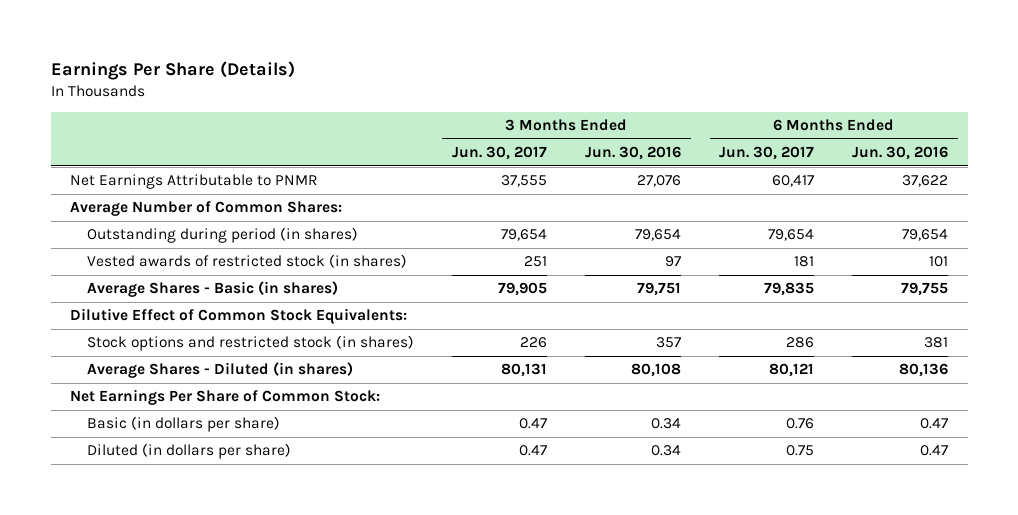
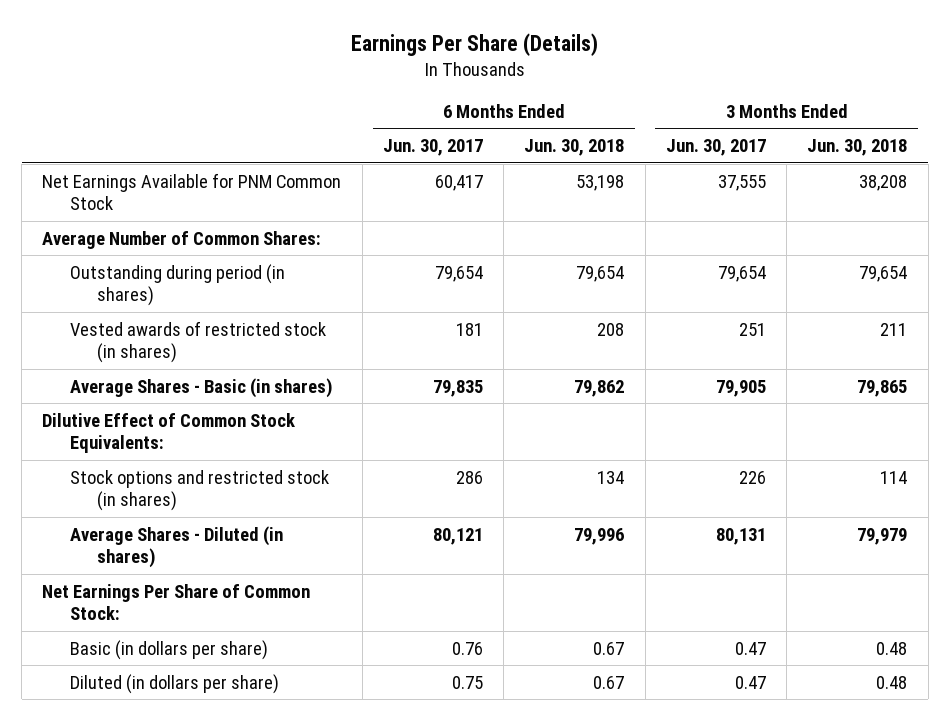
[584,146,681,161] Jun. 30, 2016 -> none
[852,146,949,161] Jun. 30, 2016 -> none
none -> [524,139,625,157] Jun. 30, 2018
none -> [807,139,908,157] Jun. 30, 2018
[69,174,318,190] Net Earnings Attributable to PNMR -> [42,172,342,211] Net Earnings Available for PNM Common Stock

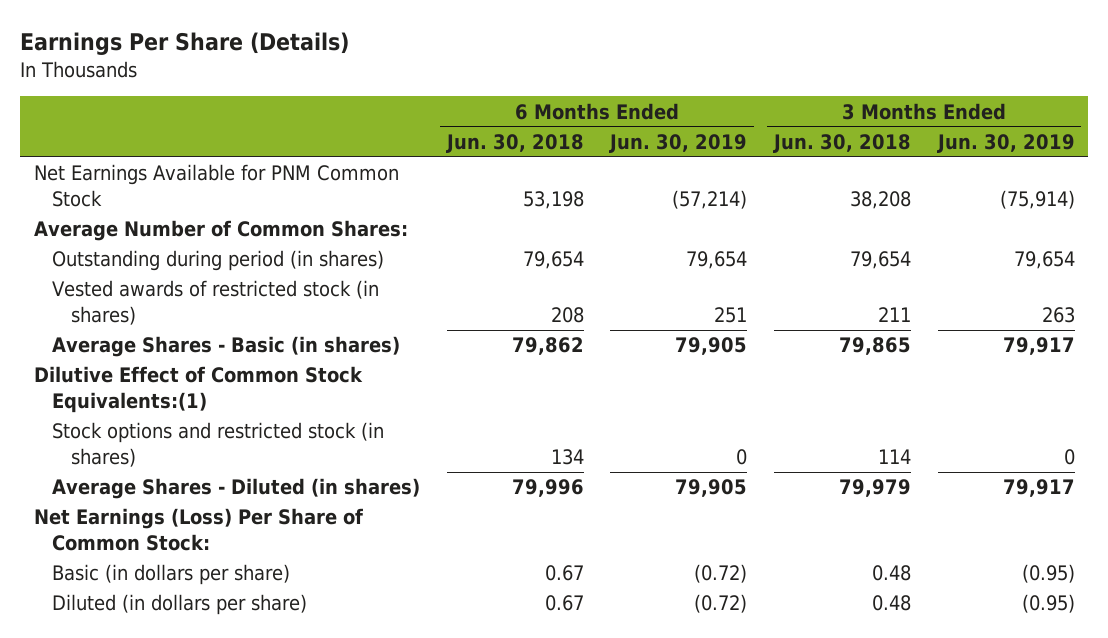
[382,139,483,157] Jun. 30, 2017 -> none
[665,139,766,157] Jun. 30, 2017 -> none
none -> [609,133,748,153] Jun. 30, 2019
none -> [936,133,1075,153] Jun. 30, 2019
[42,412,296,454] Dilutive Effect of Common Stock Equivalents: -> [33,366,363,413] Dilutive Effect of Common Stock Equivalents:(1)
[42,583,311,621] Net Earnings Per Share of Common Stock: -> [33,508,363,551] Net Earnings (Loss) Per Share of Common Stock:

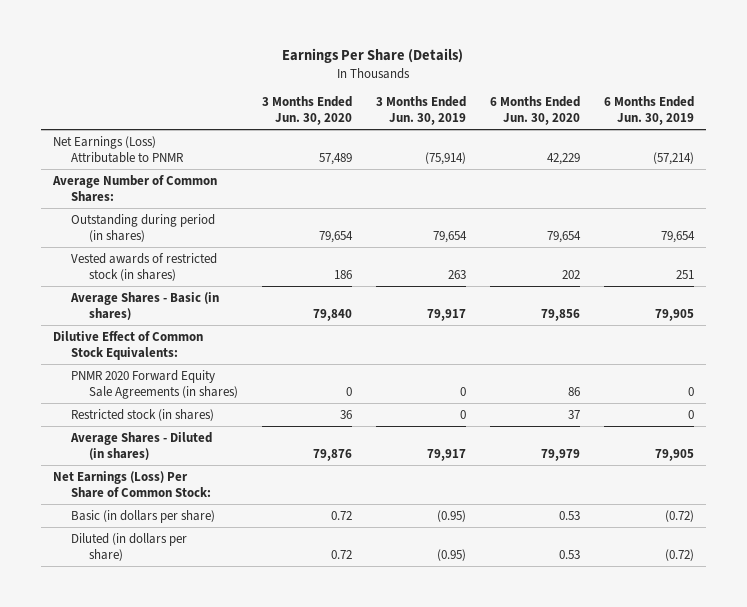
[445,133,584,153] Jun. 30, 2018 -> none
[772,133,911,153] Jun. 30, 2018 -> none
none -> [261,95,352,126] 3 Months Ended Jun. 30, 2020
none -> [490,95,581,126] 6 Months Ended Jun. 30, 2020
[33,164,399,207] Net Earnings Available for PNM Common Stock -> [52,135,184,163] Net Earnings (Loss) Attributable to PNMR
[33,366,363,413] Dilutive Effect of Common Stock Equivalents:(1) -> [52,330,203,360] Dilutive Effect of Common Stock Equivalents:
none -> [70,369,238,399] PNMR 2020 Forward Equity Sale Agreements (in shares)
[52,422,385,467] Stock options and restricted stock (in shares) -> [70,408,214,421] Restricted stock (in shares)

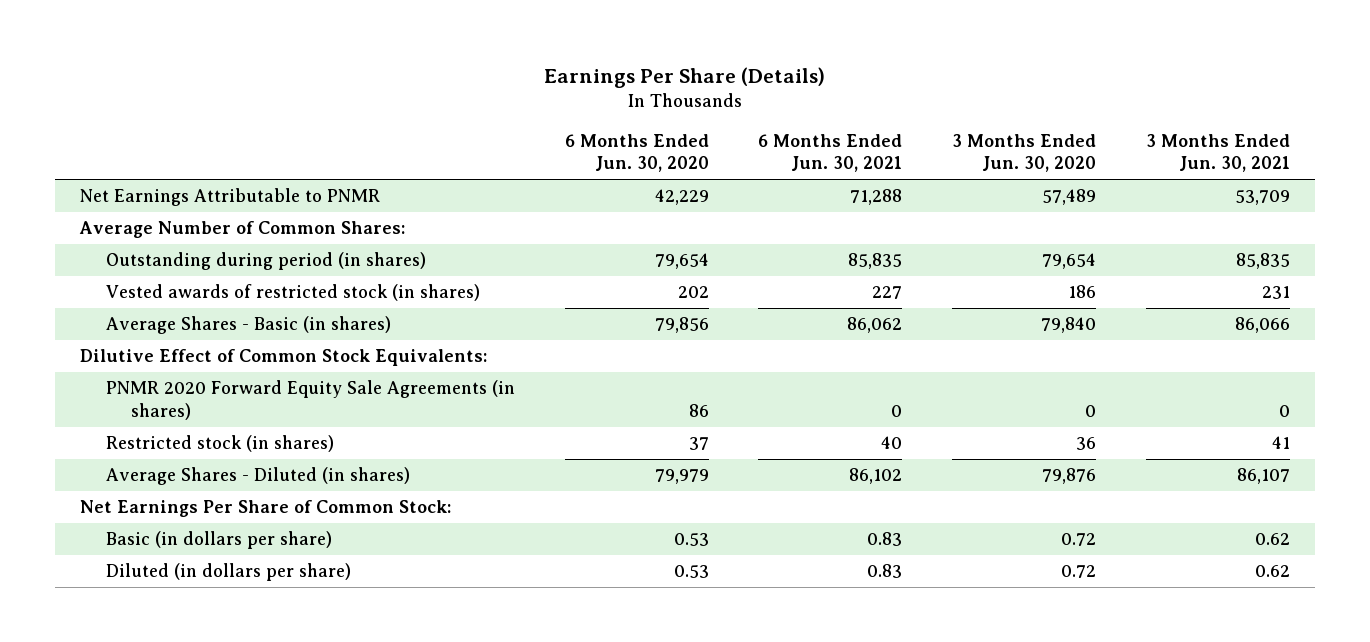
[376,95,467,126] 3 Months Ended Jun. 30, 2019 -> none
[604,95,695,126] 6 Months Ended Jun. 30, 2019 -> none
none -> [758,133,903,173] 6 Months Ended Jun. 30, 2021
none -> [1146,133,1291,173] 3 Months Ended Jun. 30, 2021
[52,135,184,163] Net Earnings (Loss) Attributable to PNMR -> [80,188,381,207] Net Earnings Attributable to PNMR
[52,470,211,498] Net Earnings (Loss) Per Share of Common Stock: -> [80,500,452,518] Net Earnings Per Share of Common Stock:

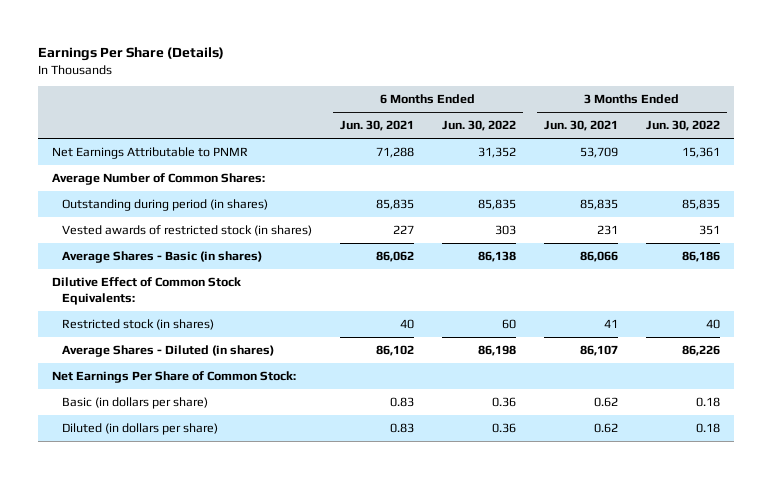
[564,133,709,173] 6 Months Ended Jun. 30, 2020 -> none
[952,133,1097,173] 3 Months Ended Jun. 30, 2020 -> none
none -> [441,120,516,132] Jun. 30, 2022
none -> [646,120,721,132] Jun. 30, 2022
[105,380,515,420] PNMR 2020 Forward Equity Sale Agreements (in shares) -> none

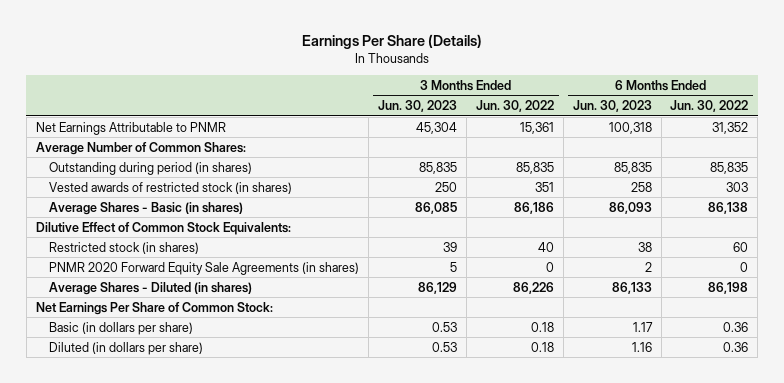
[339,120,414,132] Jun. 30, 2021 -> none
[543,120,618,132] Jun. 30, 2021 -> none
none -> [378,100,458,113] Jun. 30, 2023
none -> [572,100,652,113] Jun. 30, 2023
none -> [49,261,360,275] PNMR 2020 Forward Equity Sale Agreements (in shares)

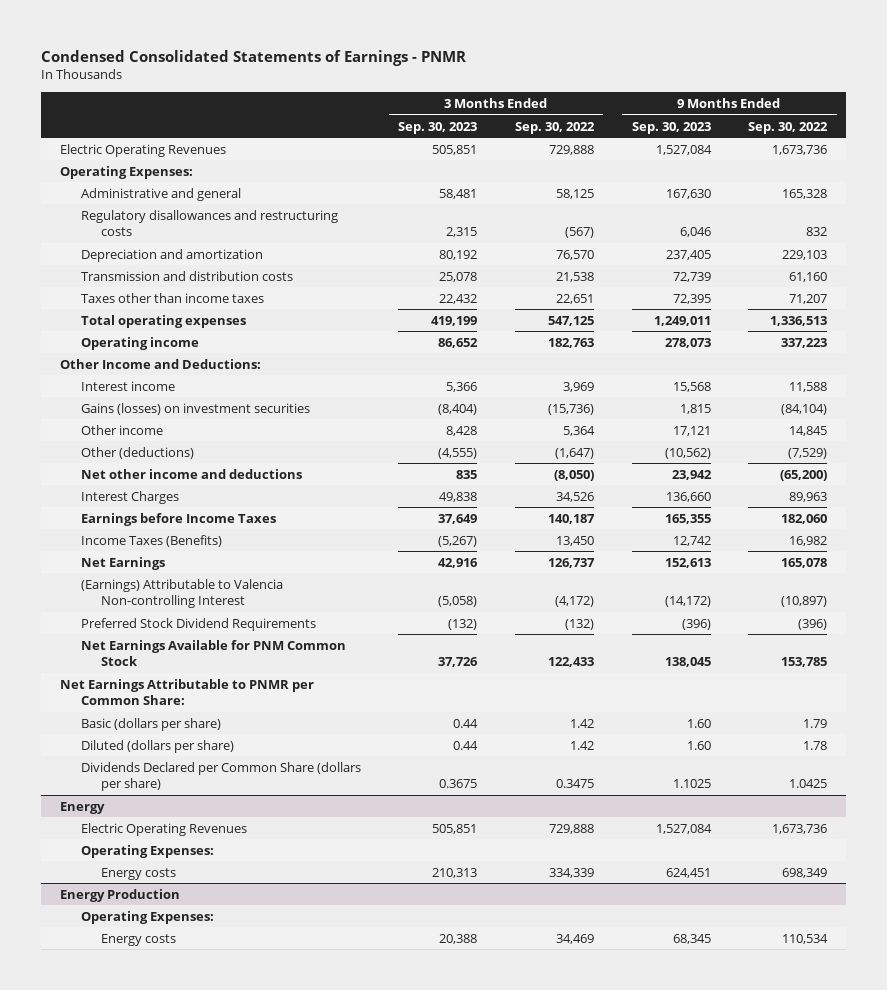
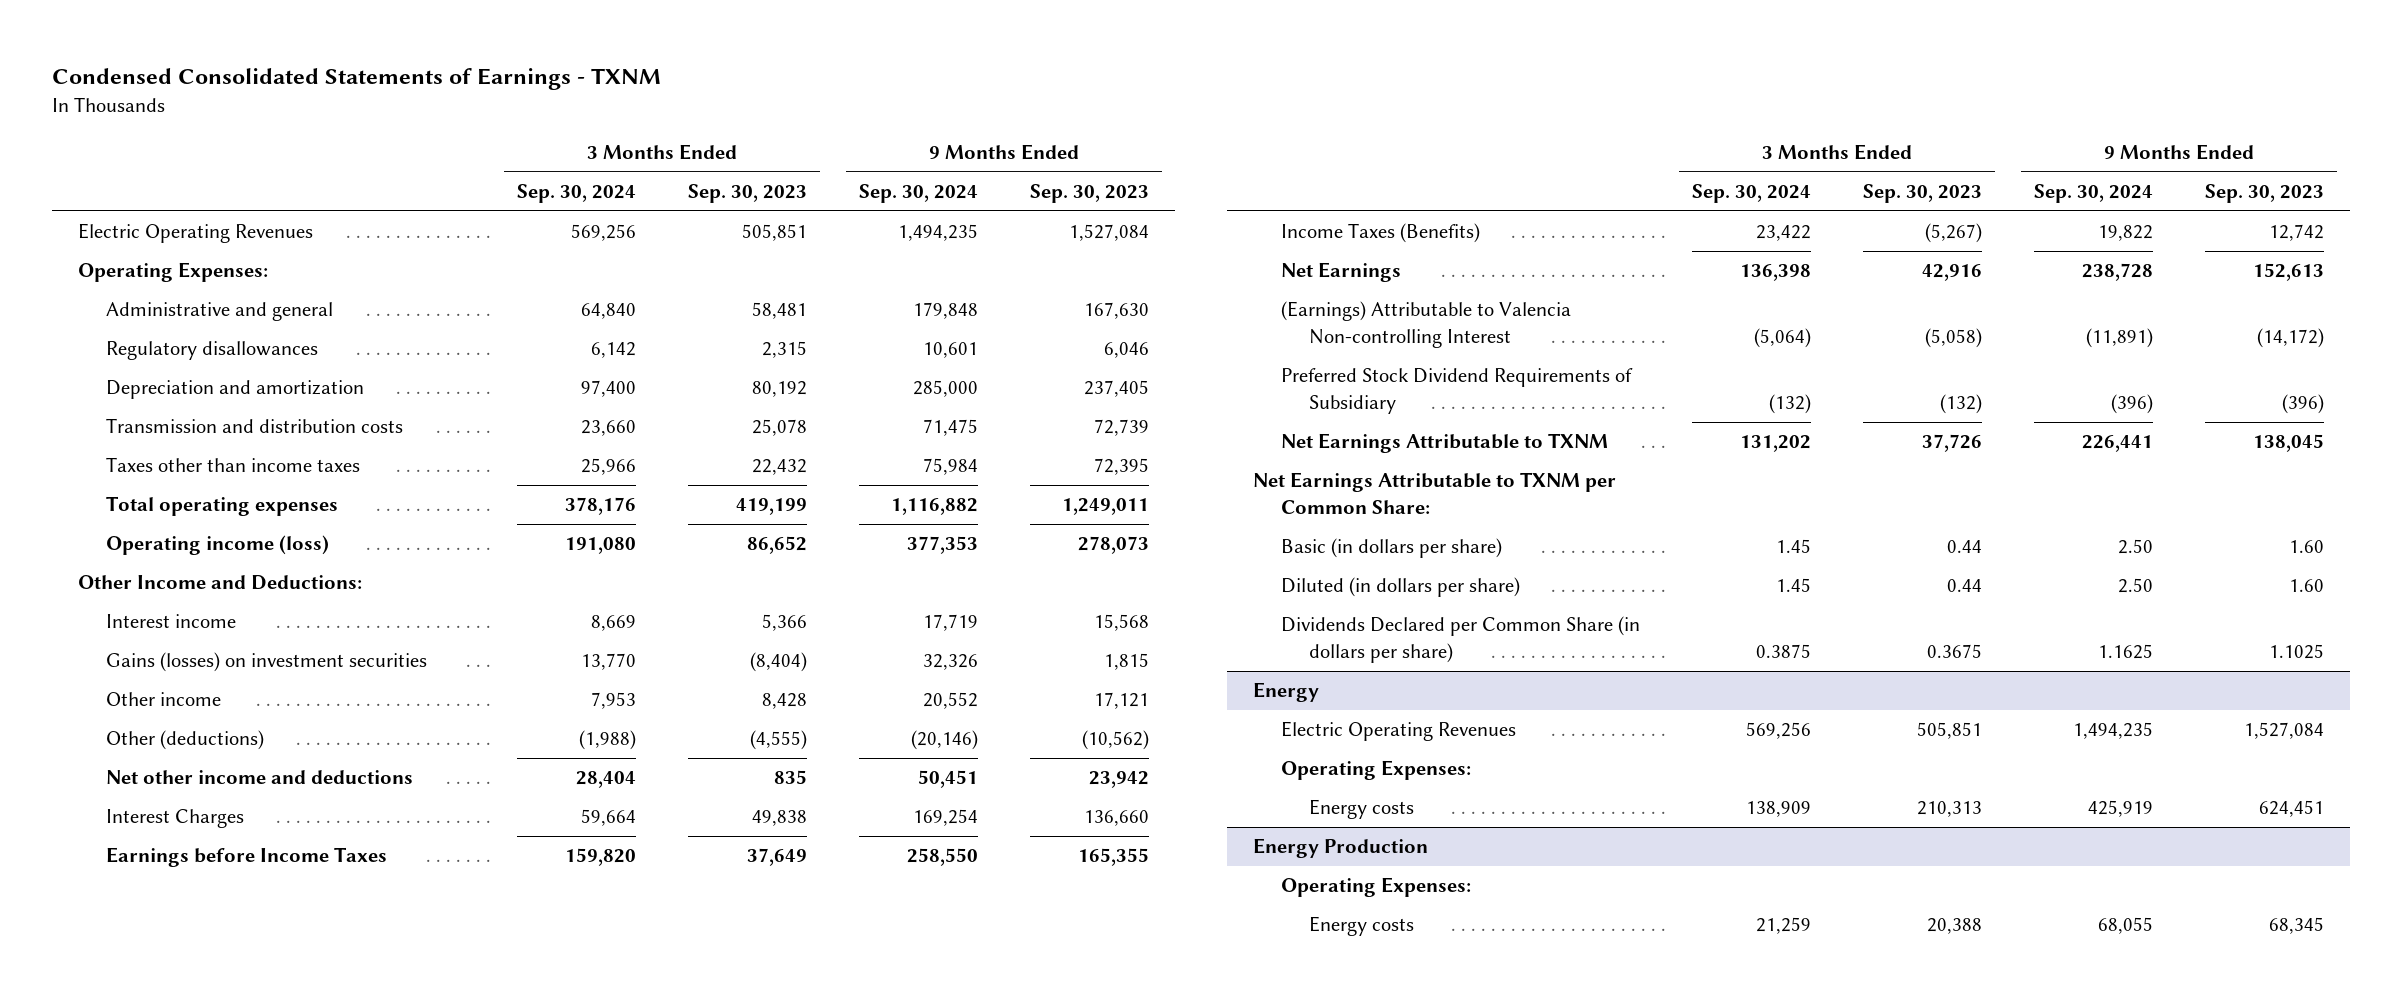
[41,49,467,66] Condensed Consolidated Statements of Earnings - PNMR -> [52,68,662,91] Condensed Consolidated Statements of Earnings - TXNM
[514,121,595,134] Sep. 30, 2022 -> none
[748,121,829,134] Sep. 30, 2022 -> none
none -> [517,183,637,203] Sep. 30, 2024
none -> [859,183,979,203] Sep. 30, 2024
[80,209,338,237] Regulatory disallowances and restructuring costs -> [106,341,319,361] Regulatory disallowances
[80,336,199,350] Operating income -> [106,535,330,556] Operating income (loss)
[80,617,316,631] Preferred Stock Dividend Requirements -> [1280,368,1633,414] Preferred Stock Dividend Requirements of Subsidiary
[80,639,346,667] Net Earnings Available for PNM Common Stock -> [1280,433,1608,454] Net Earnings Attributable to TXNM
[60,678,315,706] Net Earnings Attributable to PNMR per Common Share: -> [1252,472,1616,514] Net Earnings Attributable to TXNM per Common Share:
[80,717,221,731] Basic (dollars per share) -> [1280,538,1502,559] Basic (in dollars per share)
[80,739,234,753] Diluted (dollars per share) -> [1280,577,1520,598] Diluted (in dollars per share)
[80,761,361,792] Dividends Declared per Common Share (dollars per share) -> [1280,616,1640,663] Dividends Declared per Common Share (in dollars per share)

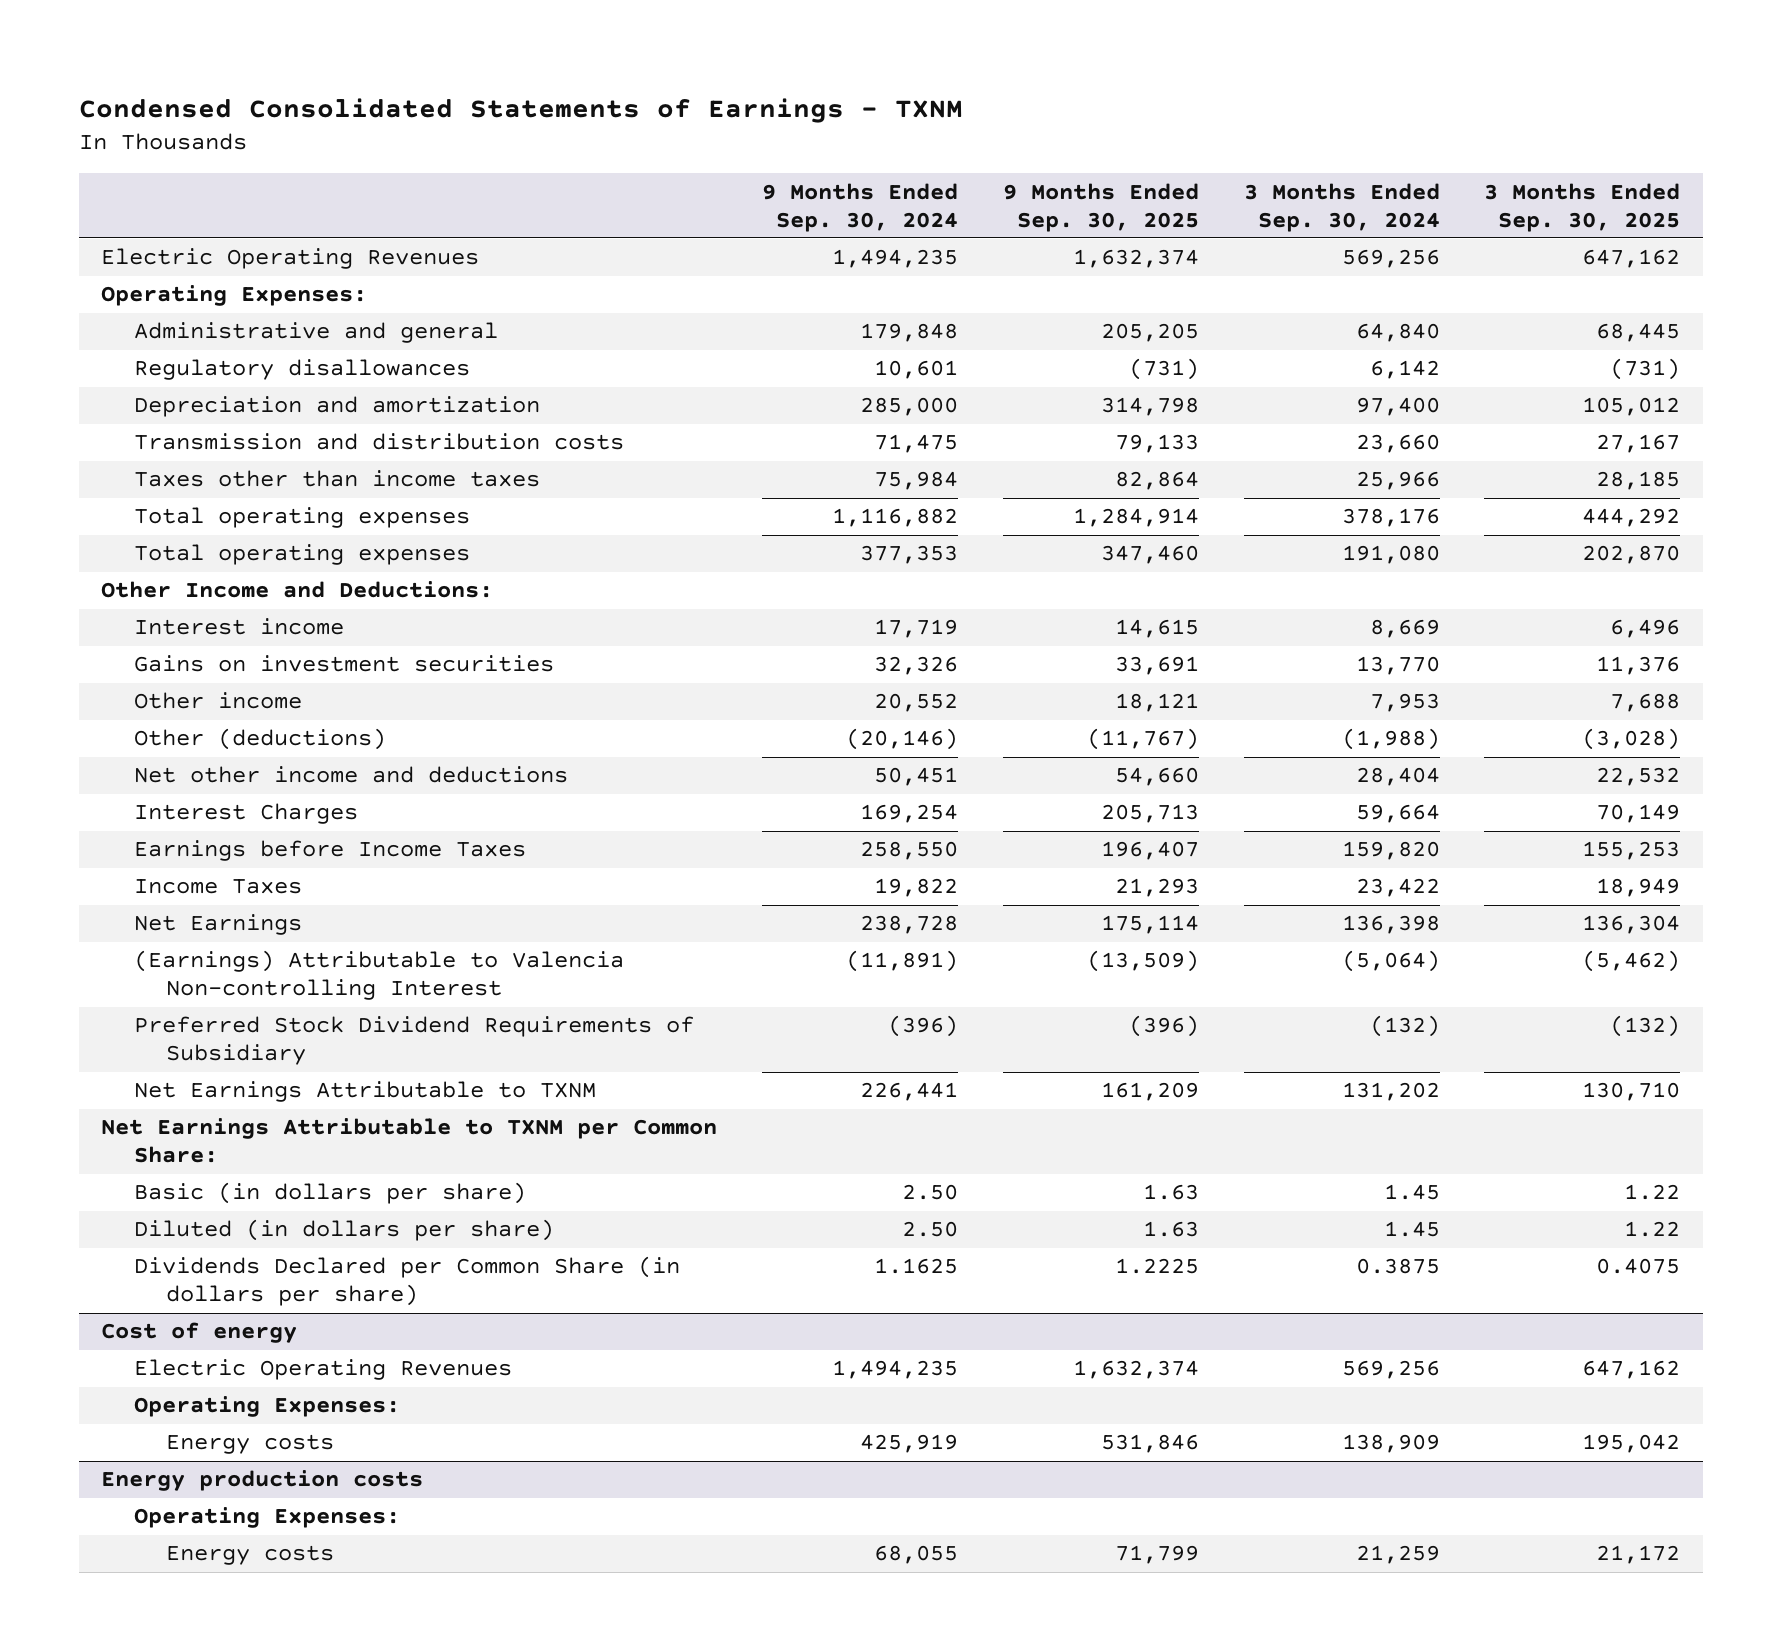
[688,183,808,203] Sep. 30, 2023 -> none
[1030,183,1150,203] Sep. 30, 2023 -> none
none -> [1002,182,1199,232] 9 Months Ended Sep. 30, 2025
none -> [1484,182,1681,232] 3 Months Ended Sep. 30, 2025
[106,535,330,556] Operating income (loss) -> [133,544,470,566] Total operating expenses
[106,652,428,673] Gains (losses) on investment securities -> [133,655,554,673] Gains on investment securities
[1280,223,1480,244] Income Taxes (Benefits) -> [133,879,302,895] Income Taxes
[1252,682,1319,703] Energy -> [101,1322,298,1344] Cost of energy
[1252,838,1428,859] Energy Production -> [101,1470,424,1492] Energy production costs

